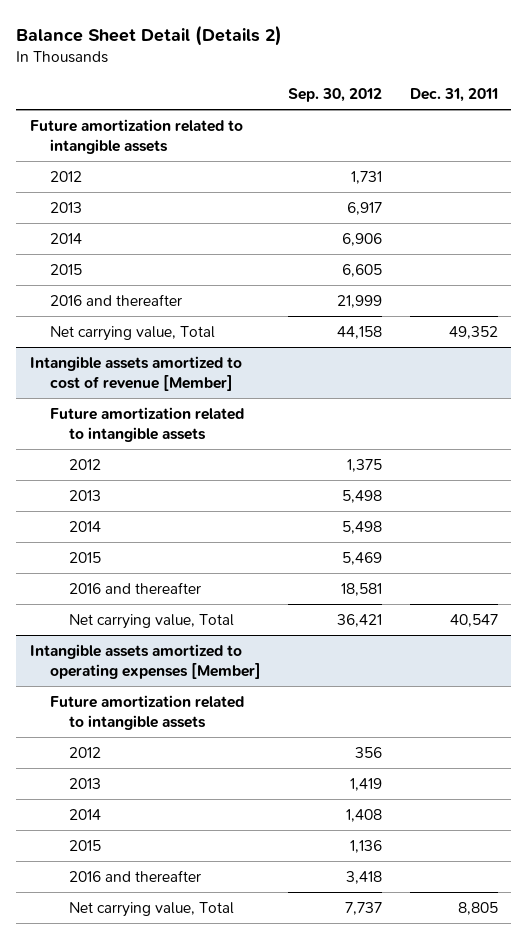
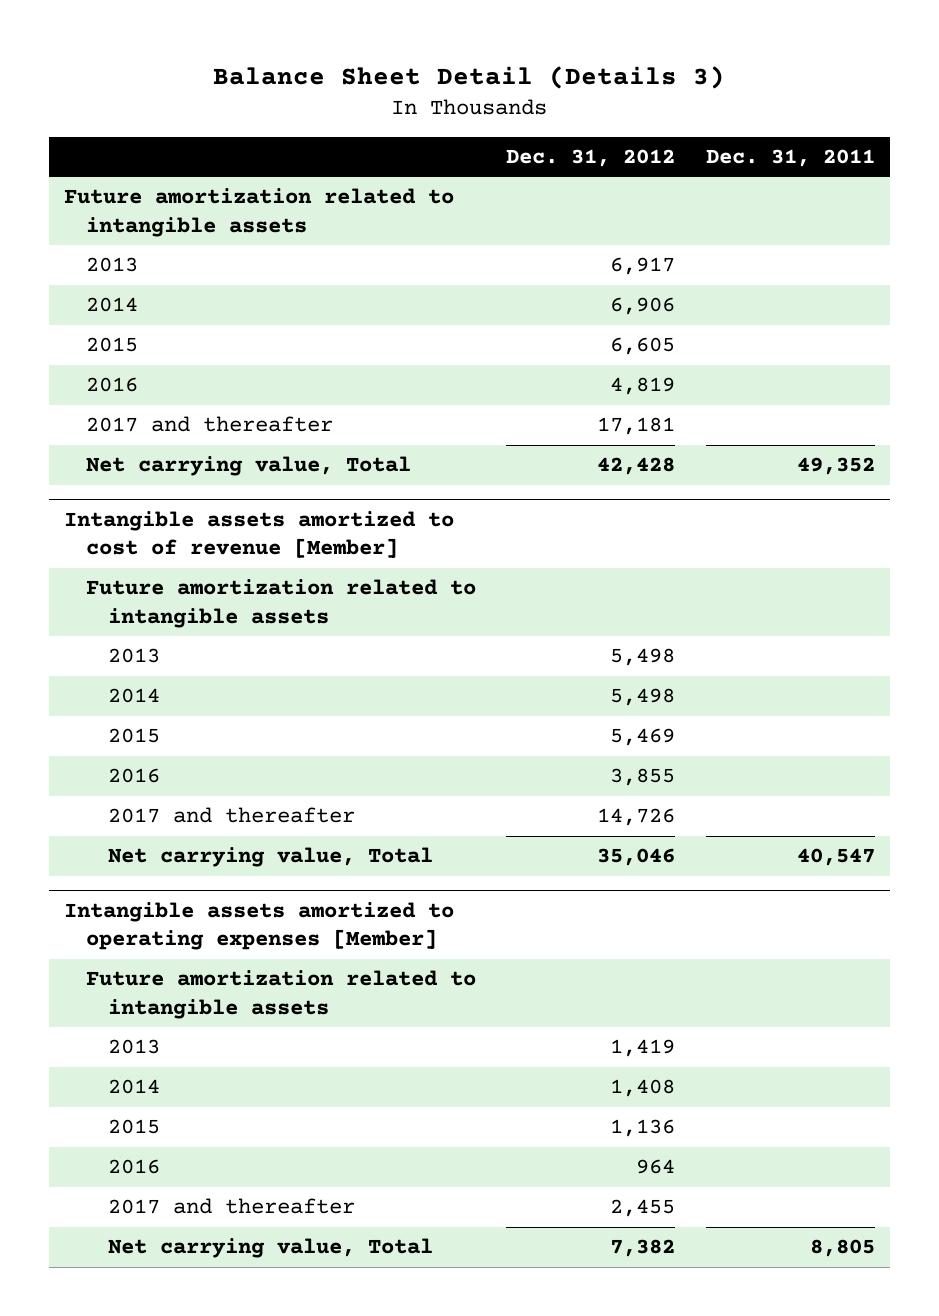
[16,24,283,46] Balance Sheet Detail (Details 2) -> [213,65,726,89] Balance Sheet Detail (Details 3)
[288,87,383,102] Sep. 30, 2012 -> none
none -> [506,149,676,168] Dec. 31, 2012
[49,170,82,182] 2012 -> none
none -> [86,377,139,393] 2016
[49,293,182,306] 2016 and thereafter -> [86,416,334,433] 2017 and thereafter
[68,458,101,470] 2012 -> none
none -> [108,768,161,784] 2016
[68,581,201,594] 2016 and thereafter -> [108,807,356,824] 2017 and thereafter
[68,746,101,758] 2012 -> none
none -> [108,1159,161,1175] 2016
[68,869,201,882] 2016 and thereafter -> [108,1198,356,1215] 2017 and thereafter

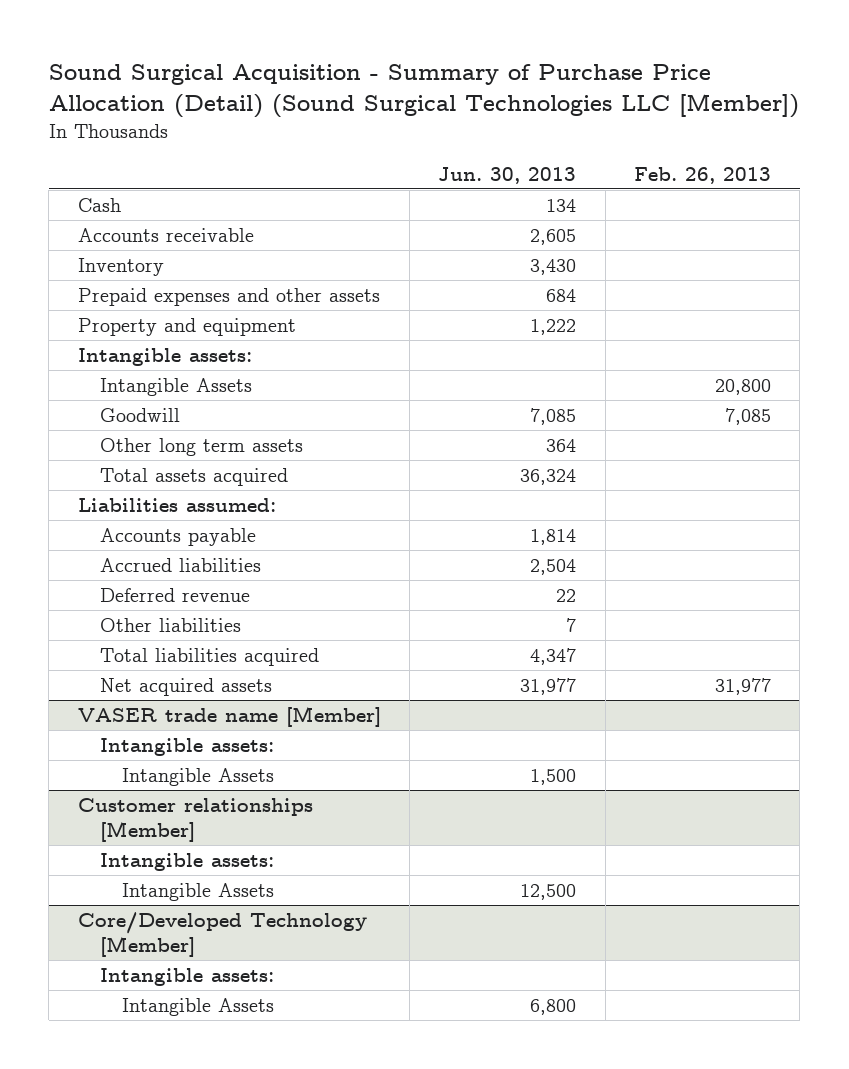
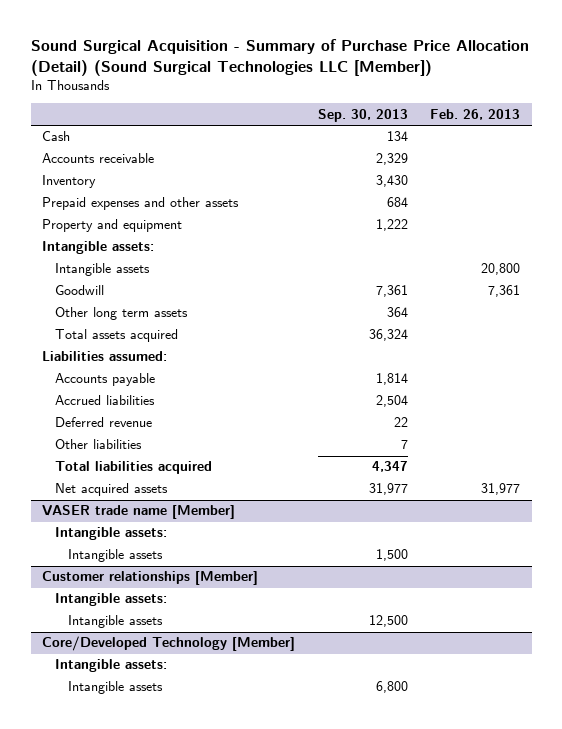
[438,166,577,184] Jun. 30, 2013 -> none
none -> [317,108,408,122] Sep. 30, 2013
[99,378,252,397] Intangible Assets -> [54,263,150,277] Intangible assets
[725,408,772,426] 7,085 -> [488,285,521,298] 7,361
[121,768,274,787] Intangible Assets -> [67,549,163,563] Intangible assets
[121,883,274,902] Intangible Assets -> [67,615,163,629] Intangible assets
[121,998,274,1017] Intangible Assets -> [67,681,163,695] Intangible assets

